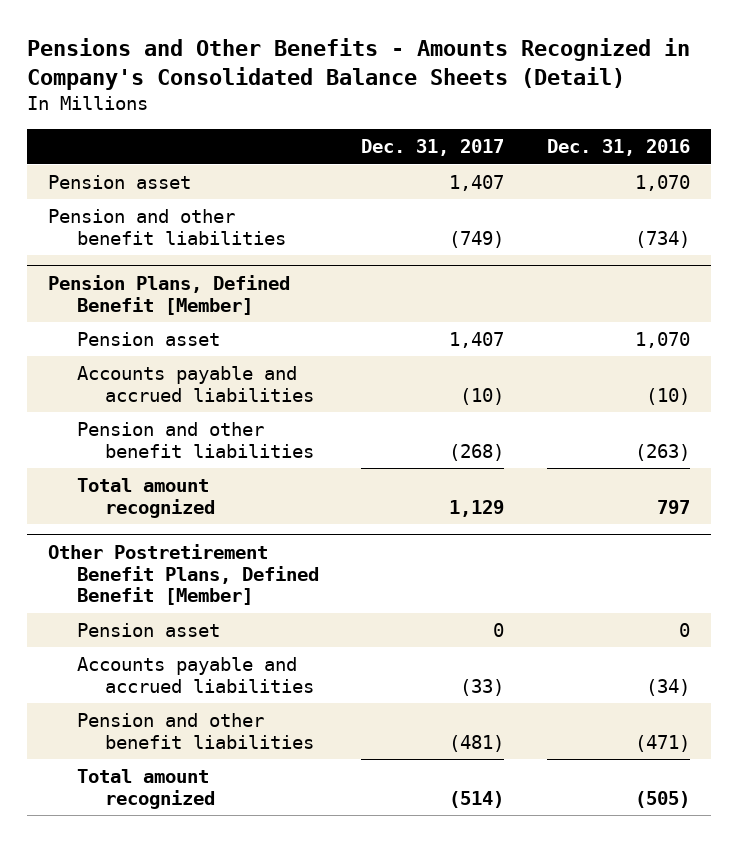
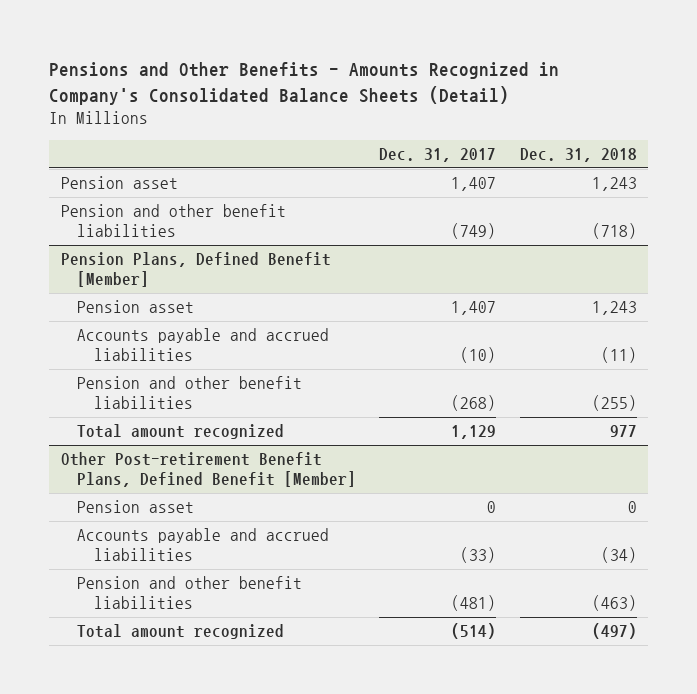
[547,139,691,157] Dec. 31, 2016 -> none
none -> [519,147,637,162] Dec. 31, 2018
[48,543,319,606] Other Postretirement Benefit Plans, Defined Benefit [Member] -> [60,452,357,488] Other Post-retirement Benefit Plans, Defined Benefit [Member]

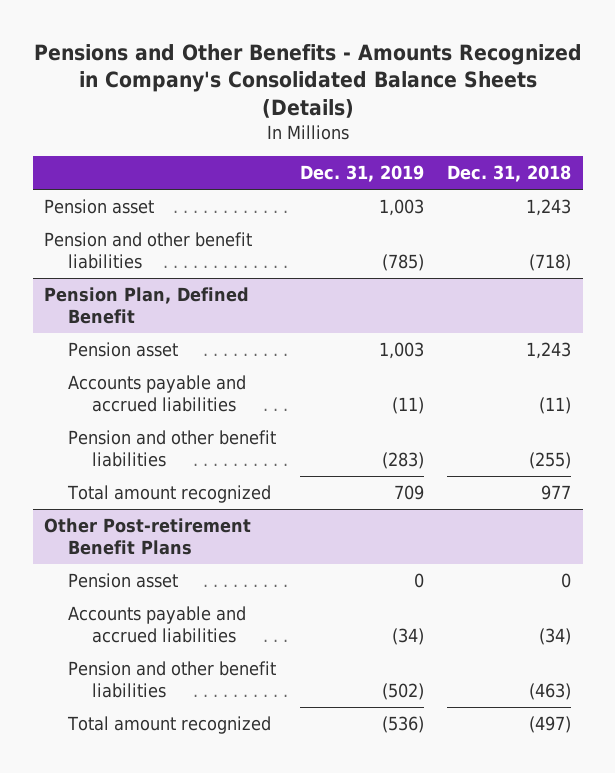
[49,61,560,105] Pensions and Other Benefits - Amounts Recognized in Company's Consolidated Balance Sheets (Detail) -> [33,43,582,118] Pensions and Other Benefits - Amounts Recognized in Company's Consolidated Balance Sheets (Details)
[379,147,497,162] Dec. 31, 2017 -> none
none -> [299,165,424,183] Dec. 31, 2019
[60,252,331,288] Pension Plans, Defined Benefit [Member] -> [44,286,250,325] Pension Plan, Defined Benefit
[60,452,357,488] Other Post-retirement Benefit Plans, Defined Benefit [Member] -> [44,517,252,556] Other Post-retirement Benefit Plans

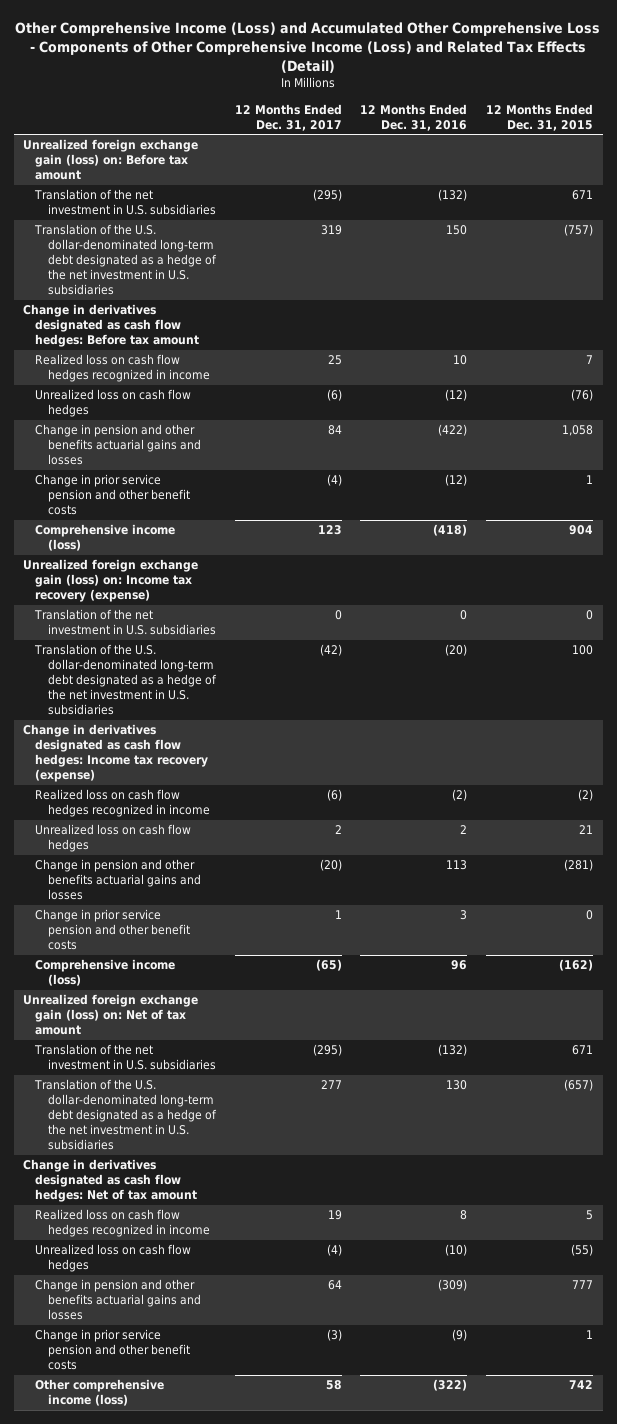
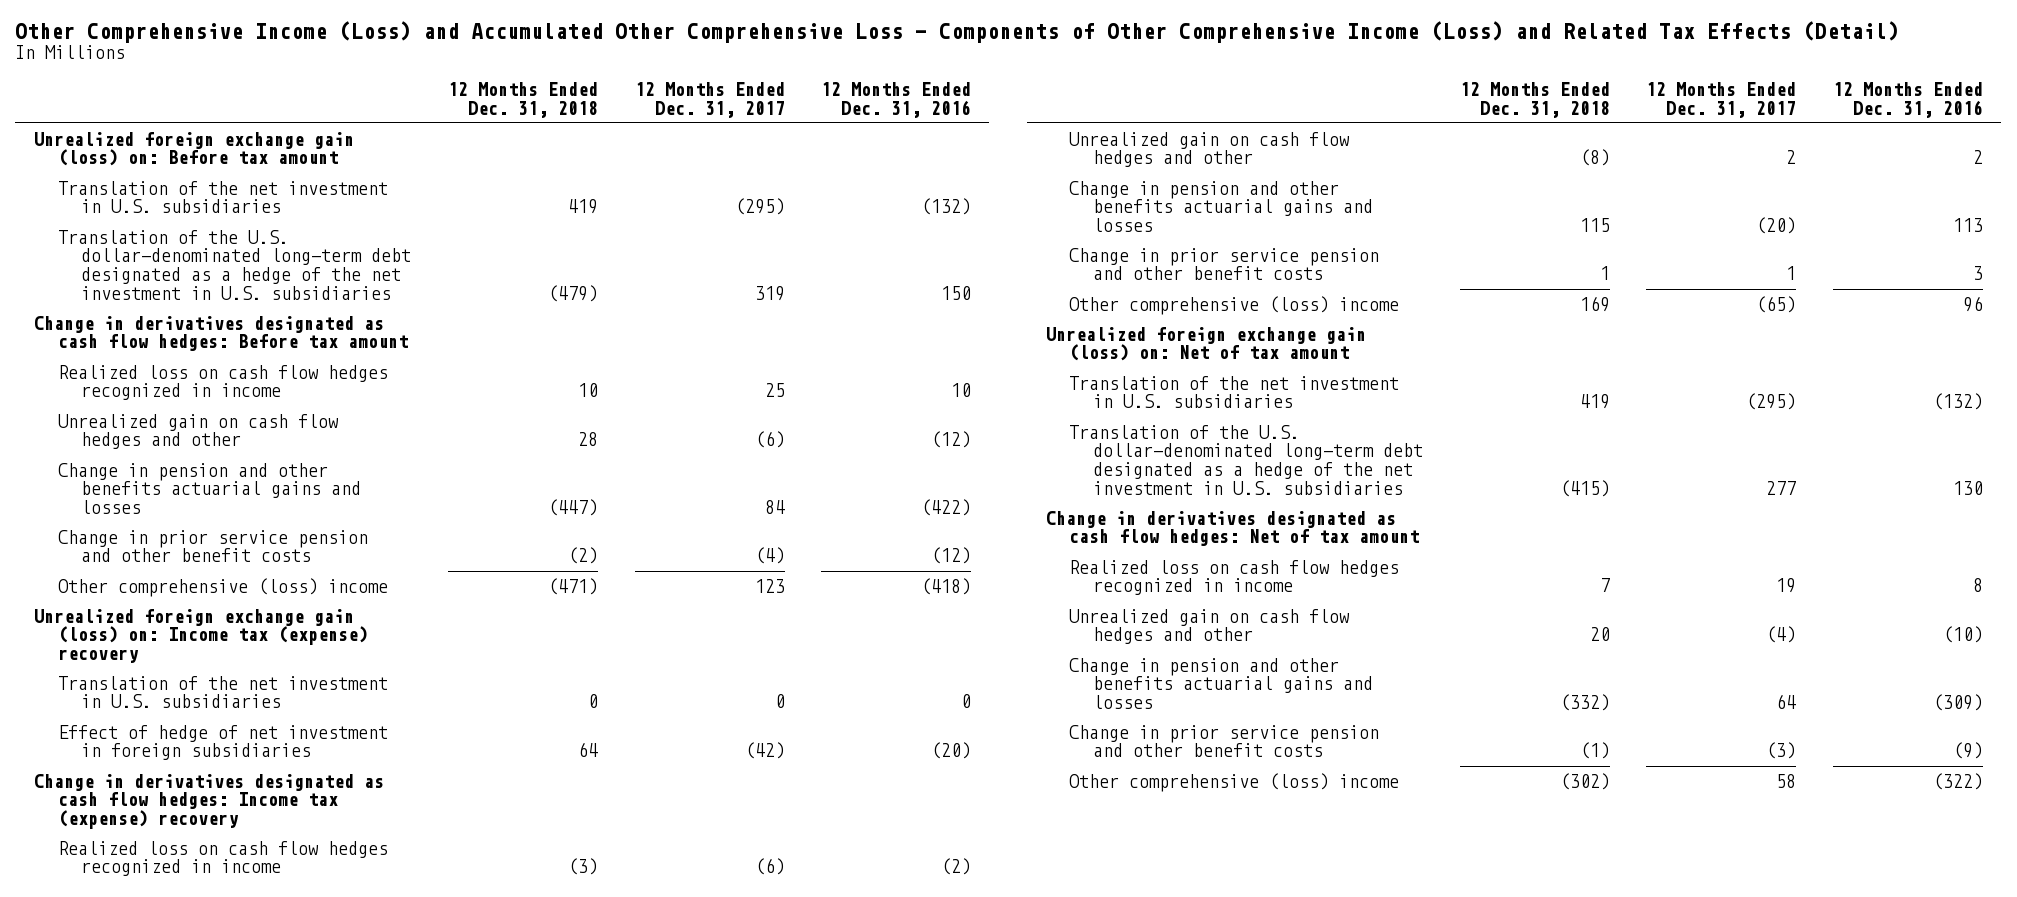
[486,103,594,131] 12 Months Ended Dec. 31, 2015 -> none
none -> [447,82,598,118] 12 Months Ended Dec. 31, 2018
[35,389,192,418] Unrealized loss on cash flow hedges -> [57,413,339,450] Unrealized gain on cash flow hedges and other
[35,524,176,552] Comprehensive income (loss) -> [57,577,388,597] Other comprehensive (loss) income
[23,559,199,603] Unrealized foreign exchange gain (loss) on: Income tax recovery (expense) -> [33,608,368,663] Unrealized foreign exchange gain (loss) on: Income tax (expense) recovery
[34,644,217,716] Translation of the U.S. dollar-denominated long-term debt designated as a hedge of the net investment in U.S. subsidiaries -> [57,724,388,761] Effect of hedge of net investment in foreign subsidiaries
[23,724,209,783] Change in derivatives designated as cash flow hedges: Income tax recovery (expense) -> [33,773,384,829] Change in derivatives designated as cash flow hedges: Income tax (expense) recovery
[35,824,192,853] Unrealized loss on cash flow hedges -> [1069,131,1351,168] Unrealized gain on cash flow hedges and other
[35,959,176,987] Comprehensive income (loss) -> [1069,295,1400,315] Other comprehensive (loss) income
[35,1244,192,1273] Unrealized loss on cash flow hedges -> [1069,608,1351,645] Unrealized gain on cash flow hedges and other
[35,1379,165,1407] Other comprehensive income (loss) -> [1069,772,1400,792] Other comprehensive (loss) income

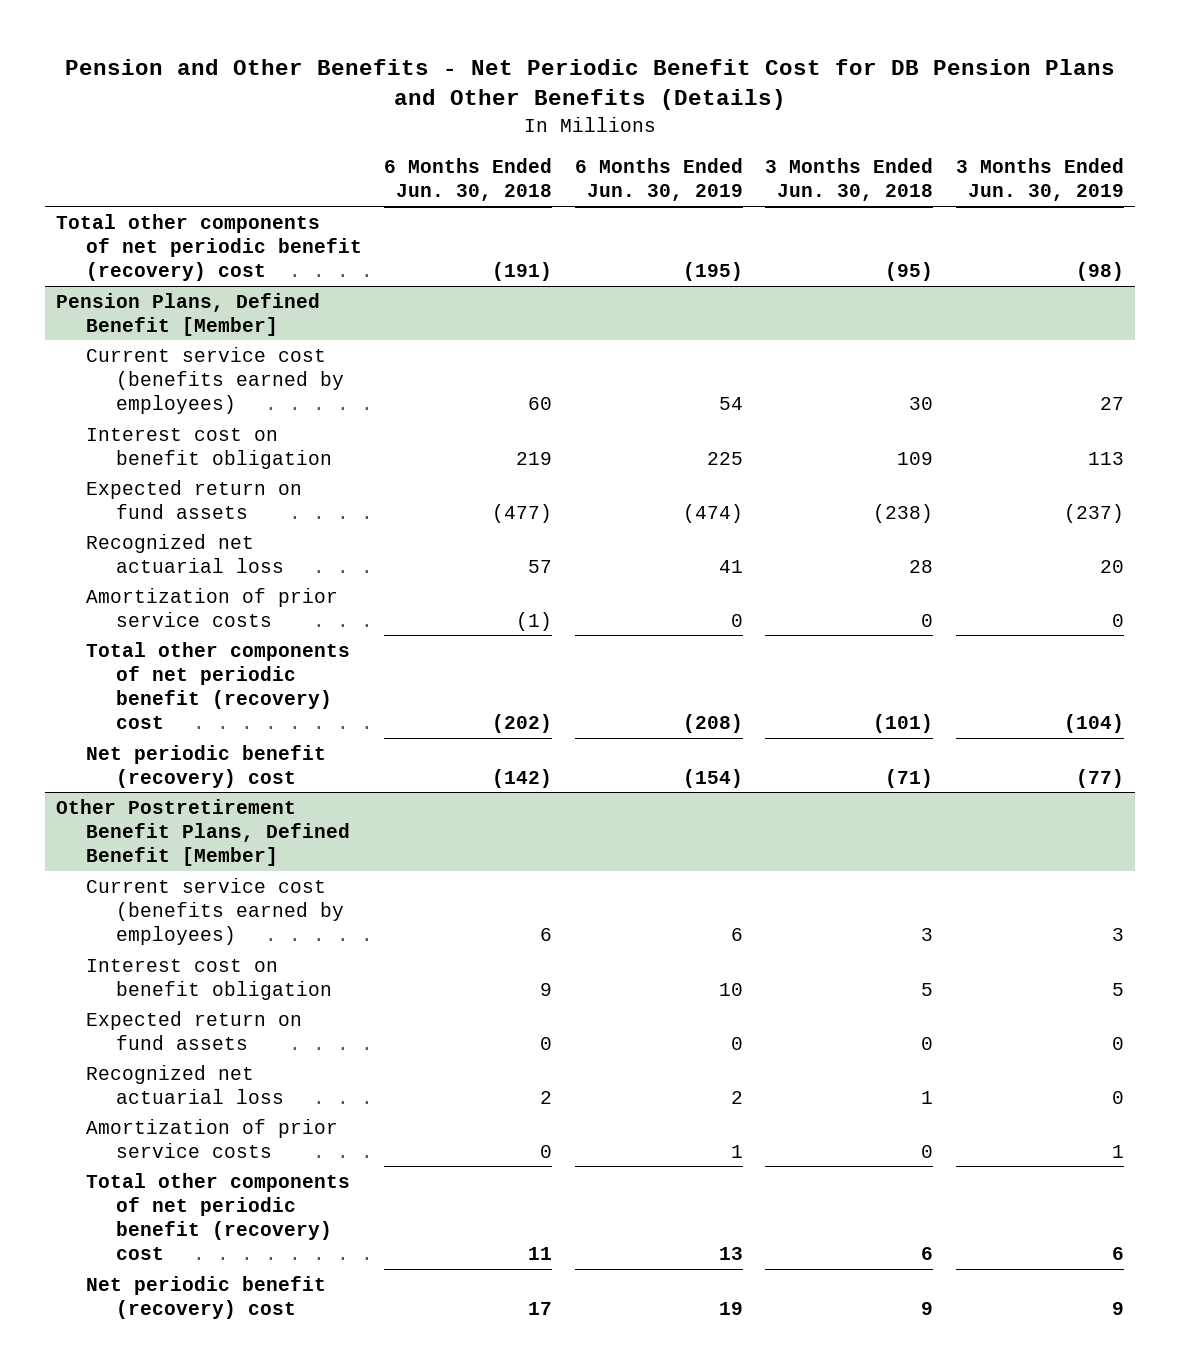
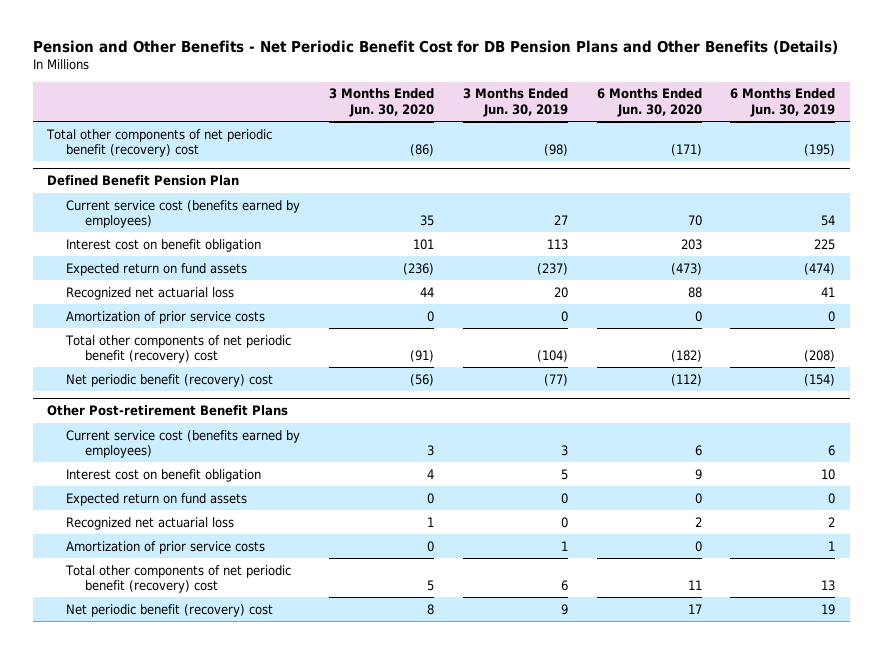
[384,158,553,202] 6 Months Ended Jun. 30, 2018 -> none
[765,158,934,202] 3 Months Ended Jun. 30, 2018 -> none
none -> [328,88,434,117] 3 Months Ended Jun. 30, 2020
none -> [596,88,702,117] 6 Months Ended Jun. 30, 2020
[55,292,320,336] Pension Plans, Defined Benefit [Member] -> [47,175,240,187] Defined Benefit Pension Plan
[55,798,350,867] Other Postretirement Benefit Plans, Defined Benefit [Member] -> [47,405,289,417] Other Post-retirement Benefit Plans

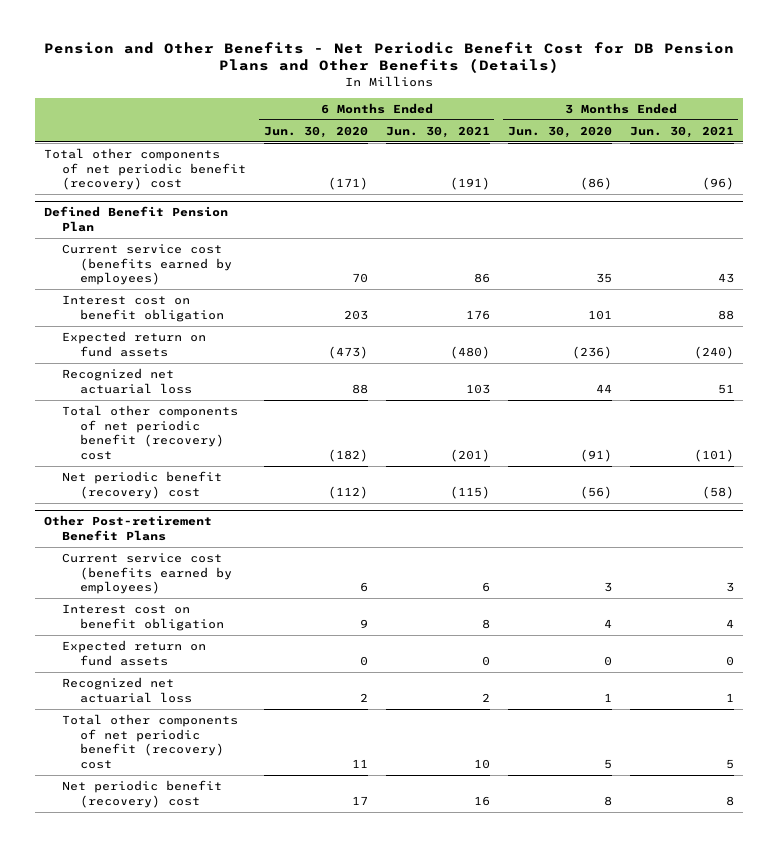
[462,88,568,117] 3 Months Ended Jun. 30, 2019 -> none
[730,88,836,117] 6 Months Ended Jun. 30, 2019 -> none
none -> [385,125,490,138] Jun. 30, 2021
none -> [629,125,734,138] Jun. 30, 2021
[66,310,266,324] Amortization of prior service costs -> none
[66,540,266,554] Amortization of prior service costs -> none

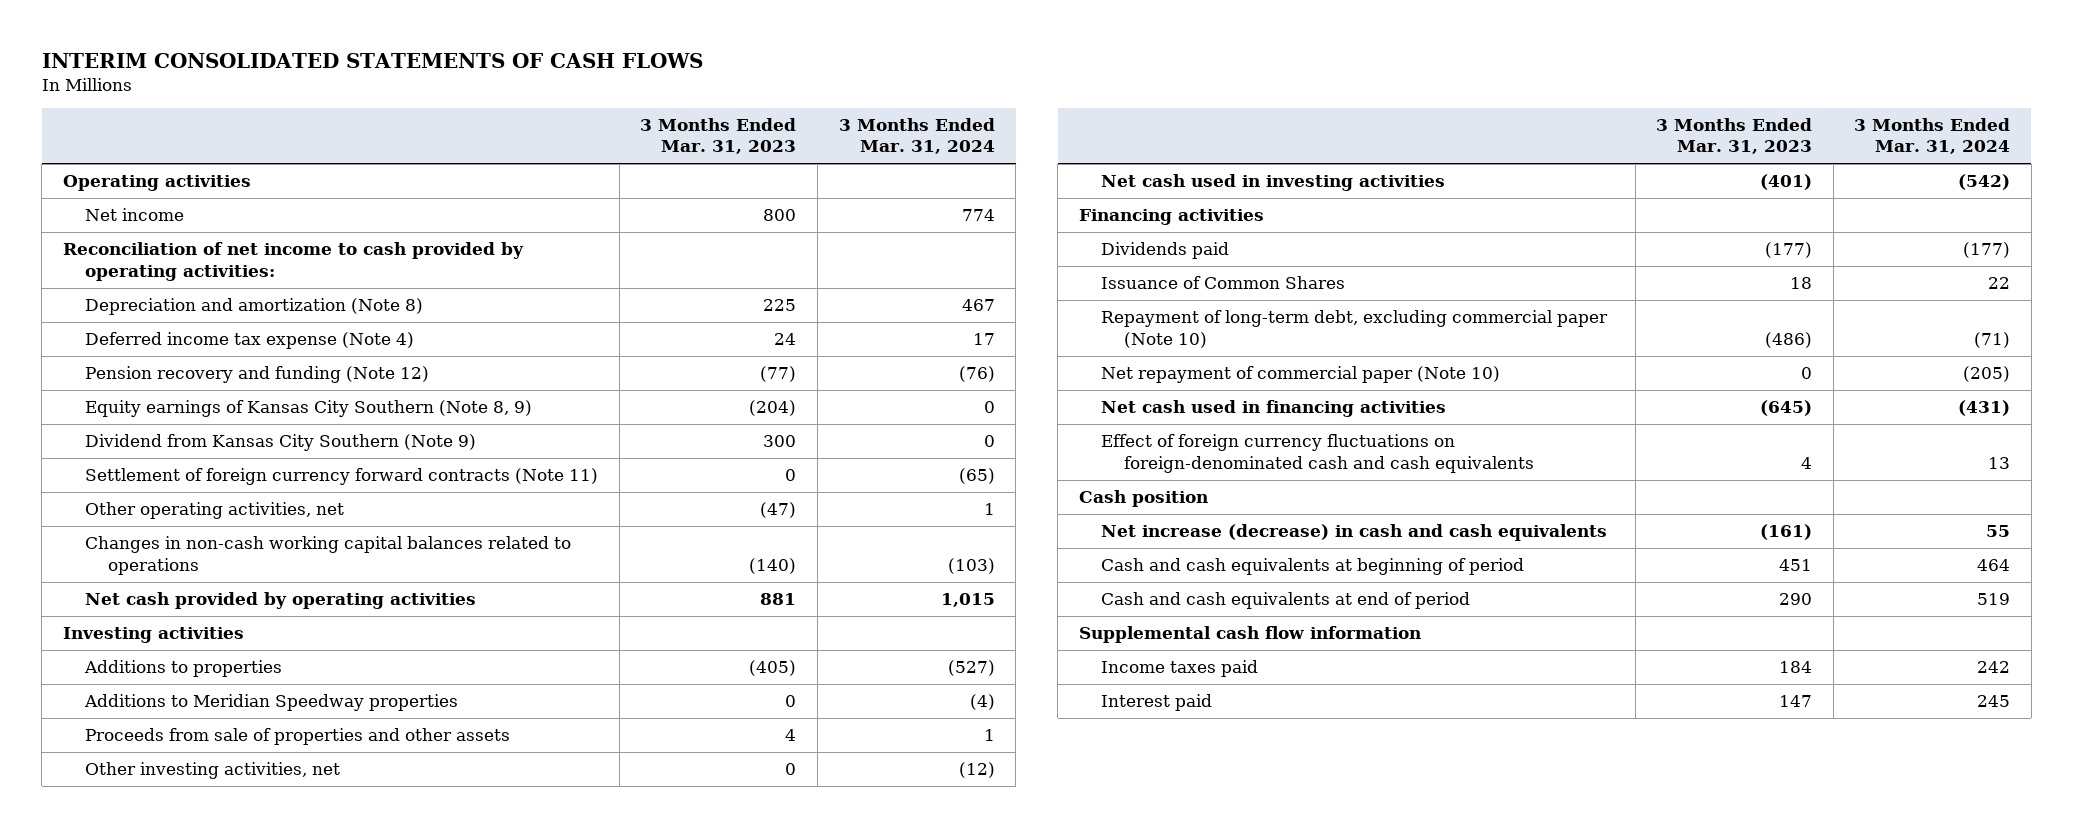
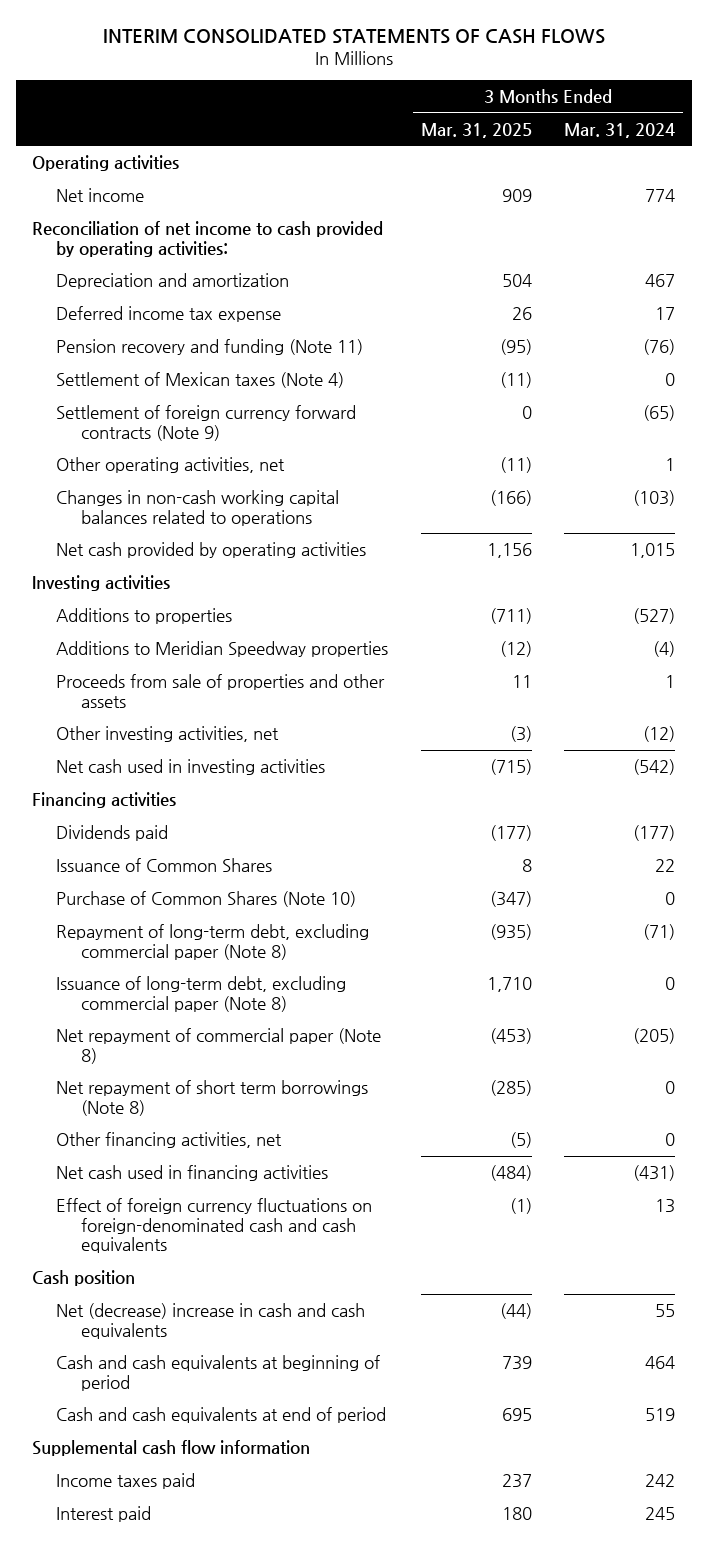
[640,117,797,155] 3 Months Ended Mar. 31, 2023 -> none
none -> [420,122,532,138] Mar. 31, 2025
[85,400,533,418] Equity earnings of Kansas City Southern (Note 8, 9) -> none
[85,434,477,452] Dividend from Kansas City Southern (Note 9) -> none
[85,298,424,316] Depreciation and amortization (Note 8) -> [56,273,290,290] Depreciation and amortization
[85,332,415,350] Deferred income tax expense (Note 4) -> [56,306,282,323] Deferred income tax expense
[85,366,430,384] Pension recovery and funding (Note 12) -> [56,339,364,356] Pension recovery and funding (Note 11)
none -> [56,372,345,389] Settlement of Mexican taxes (Note 4)
[85,468,599,486] Settlement of foreign currency forward contracts (Note 11) -> [56,405,357,441] Settlement of foreign currency forward contracts (Note 9)
none -> [56,891,357,908] Purchase of Common Shares (Note 10)
[1101,310,1609,348] Repayment of long-term debt, excluding commercial paper (Note 10) -> [56,924,370,960] Repayment of long-term debt, excluding commercial paper (Note 8)
none -> [56,976,347,1012] Issuance of long-term debt, excluding commercial paper (Note 8)
[1101,366,1501,384] Net repayment of commercial paper (Note 10) -> [56,1028,382,1064] Net repayment of commercial paper (Note 8)
none -> [56,1080,369,1116] Net repayment of short term borrowings (Note 8)
none -> [56,1132,283,1149] Other financing activities, net
[1101,524,1608,542] Net increase (decrease) in cash and cash equivalents -> [56,1303,366,1339] Net (decrease) increase in cash and cash equivalents

